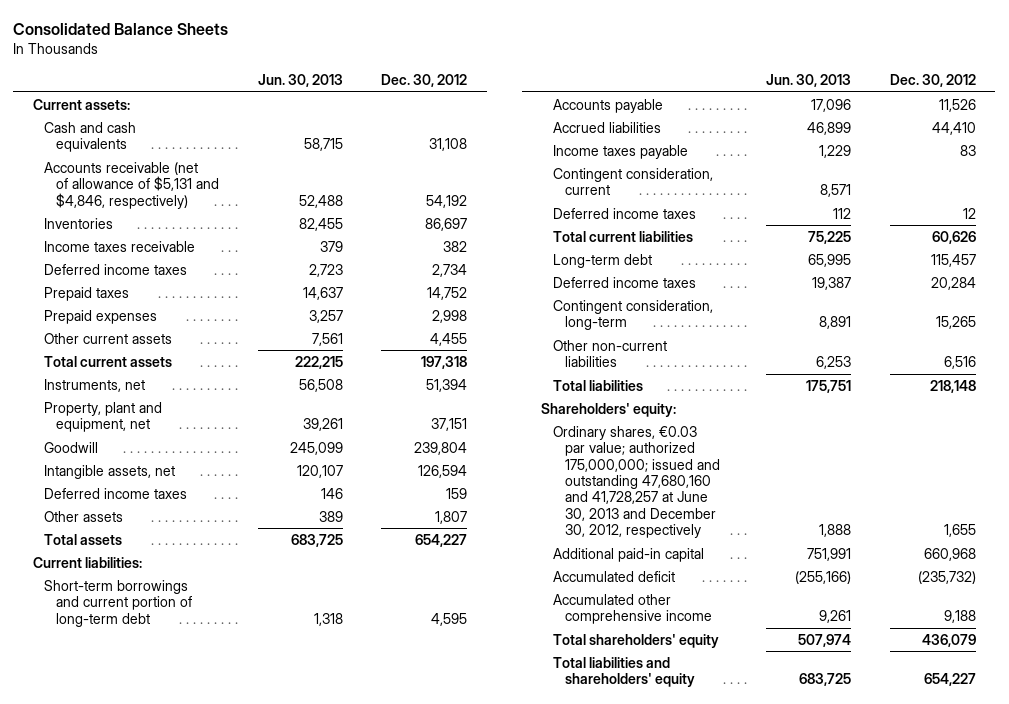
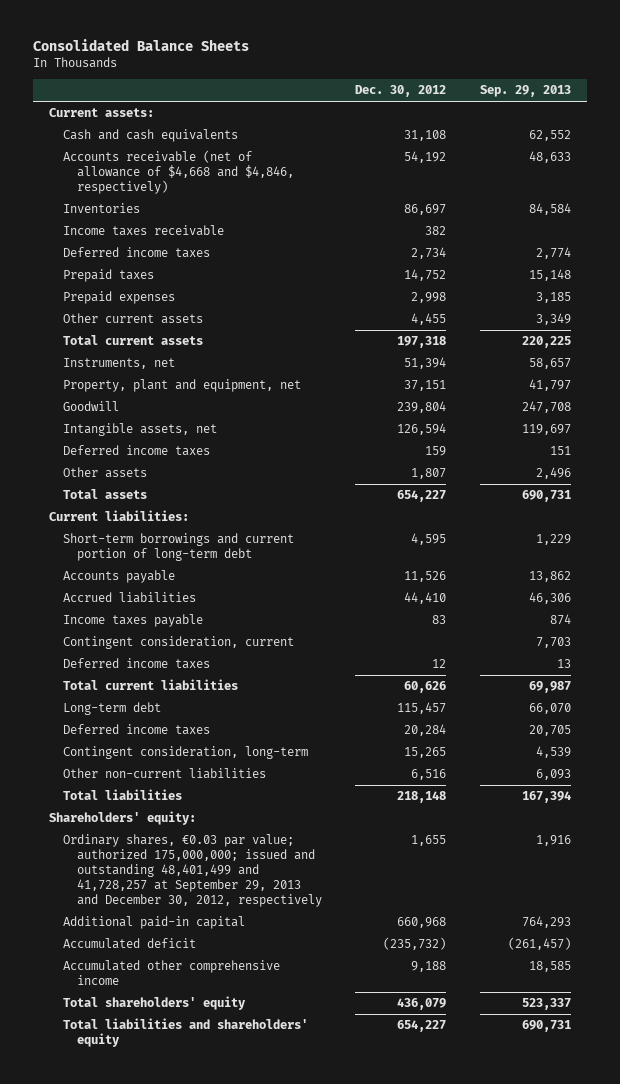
[257,74,343,88] Jun. 30, 2013 -> none
none -> [479,85,571,98] Sep. 29, 2013
[44,161,220,209] Accounts receivable (net of allowance of $5,131 and $4,846, respectively) -> [63,150,295,195] Accounts receivable (net of allowance of $4,668 and $4,846, respectively)
[553,425,720,538] Ordinary shares, €0.03 par value; authorized 175,000,000; issued and outstanding 47,680,160 and 41,728,257 at June 30, 2013 and December 30, 2012, respectively -> [63,834,323,908] Ordinary shares, €0.03 par value; authorized 175,000,000; issued and outstanding 48,401,499 and 41,728,257 at September 29, 2013 and December 30, 2012, respectively

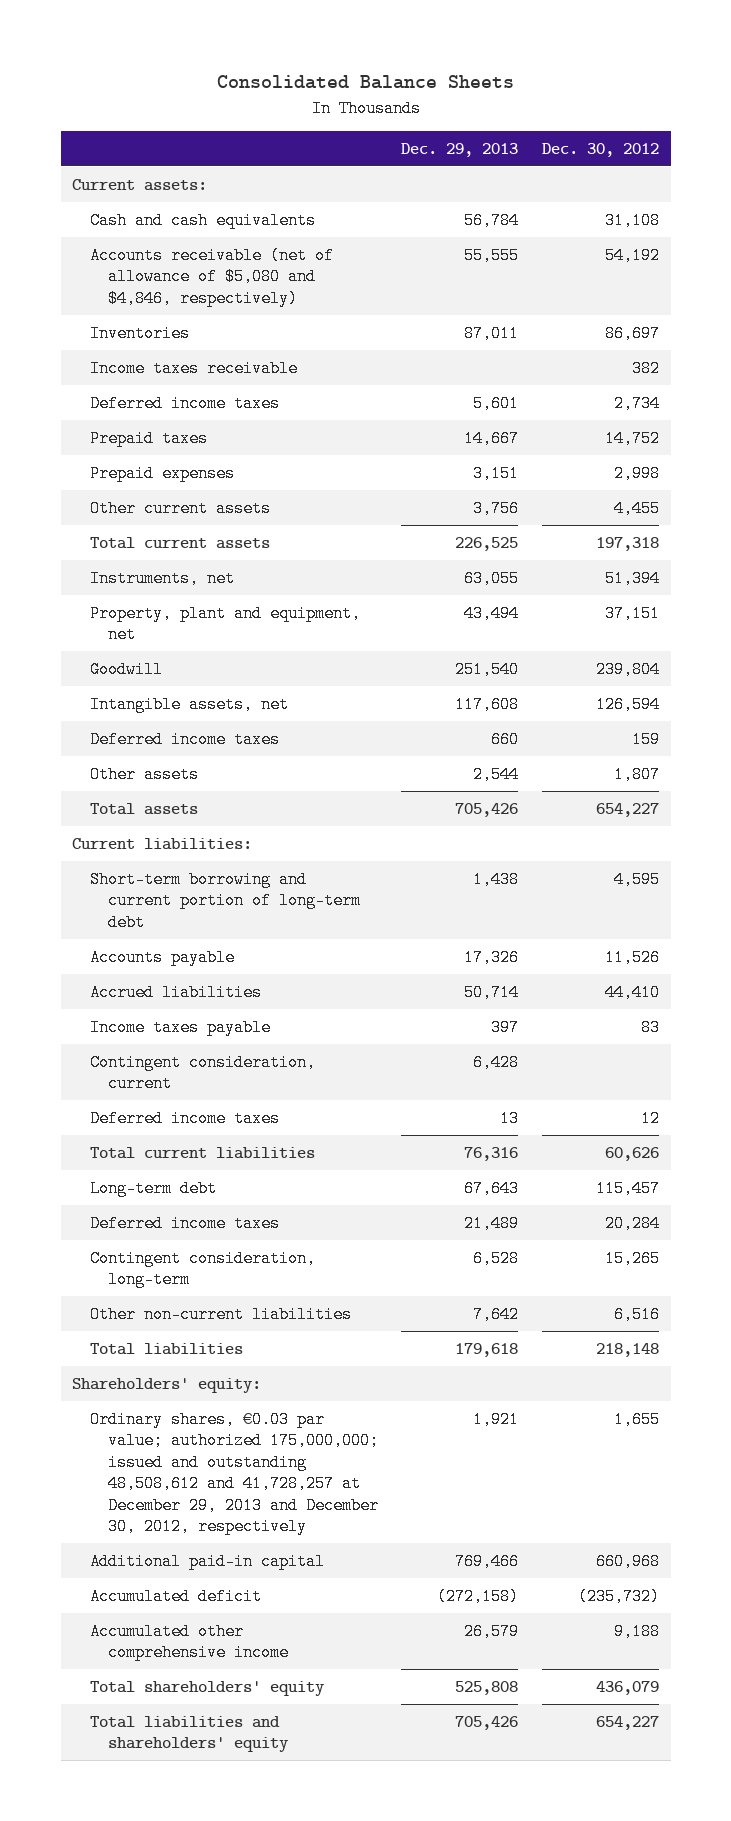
[479,85,571,98] Sep. 29, 2013 -> none
none -> [401,142,519,157] Dec. 29, 2013
[63,150,295,195] Accounts receivable (net of allowance of $4,668 and $4,846, respectively) -> [89,246,334,307] Accounts receivable (net of allowance of $5,080 and $4,846, respectively)
[63,533,295,562] Short-term borrowings and current portion of long-term debt -> [89,870,361,931] Short-term borrowing and current portion of long-term debt
[63,834,323,908] Ordinary shares, €0.03 par value; authorized 175,000,000; issued and outstanding 48,401,499 and 41,728,257 at September 29, 2013 and December 30, 2012, respectively -> [89,1410,379,1535] Ordinary shares, €0.03 par value; authorized 175,000,000; issued and outstanding 48,508,612 and 41,728,257 at December 29, 2013 and December 30, 2012, respectively

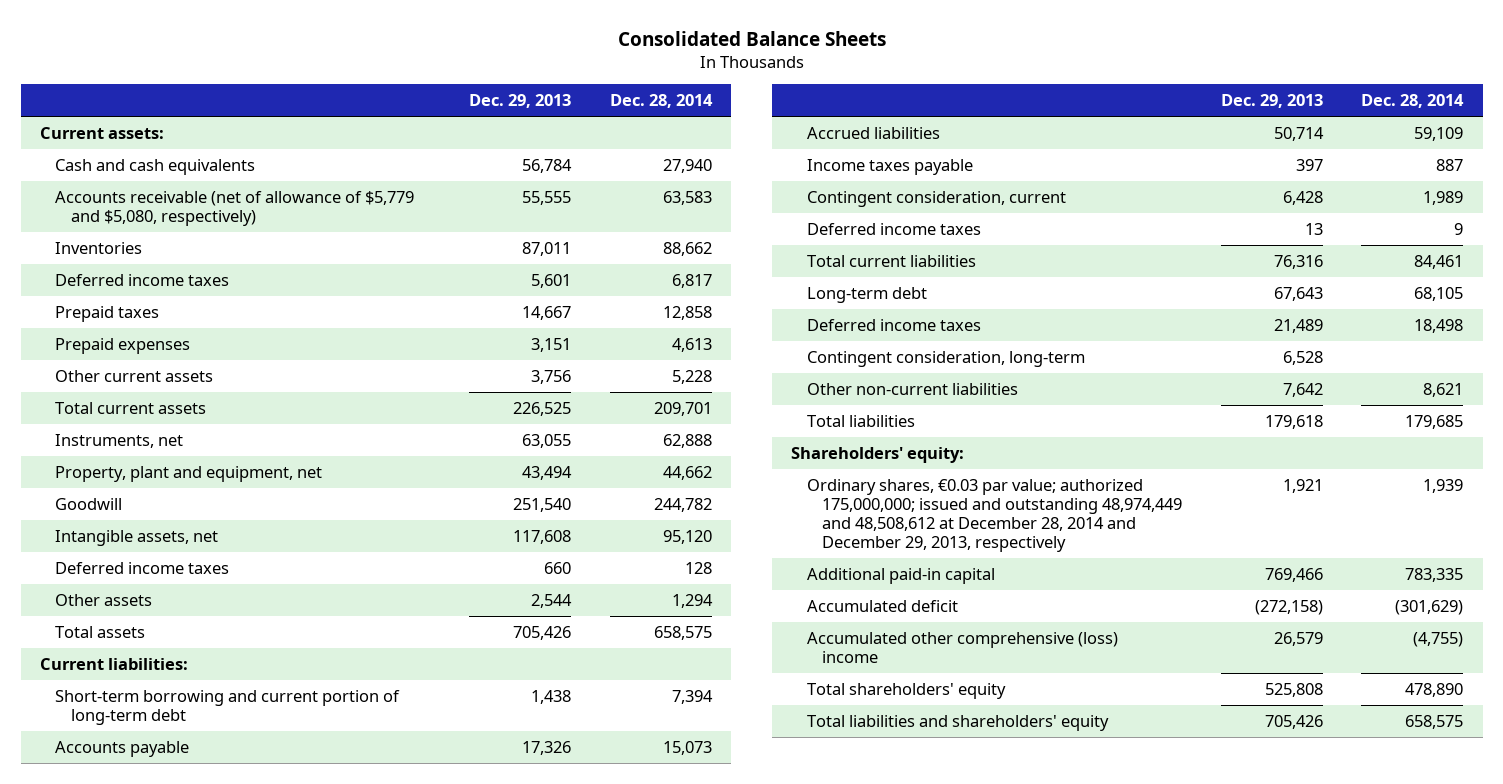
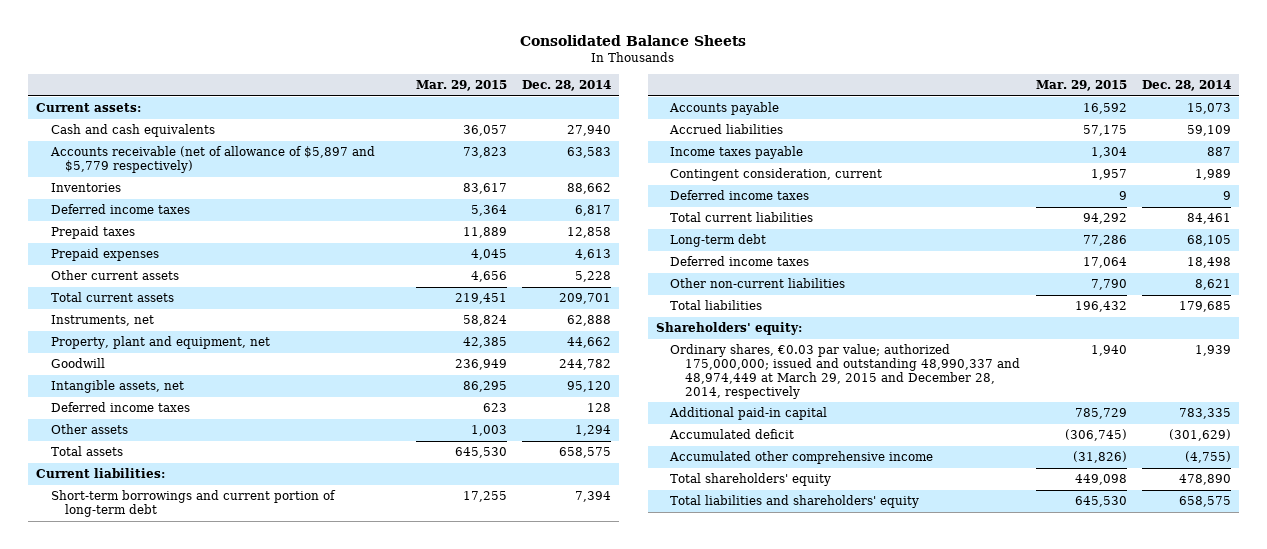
[469,94,572,109] Dec. 29, 2013 -> none
none -> [415,79,507,91] Mar. 29, 2015
[55,190,415,226] Accounts receivable (net of allowance of $5,779 and $5,080, respectively) -> [49,146,375,174] Accounts receivable (net of allowance of $5,897 and $5,779 respectively)
[55,689,401,725] Short-term borrowing and current portion of long-term debt -> [50,490,336,518] Short-term borrowings and current portion of long-term debt
[806,350,1085,367] Contingent consideration, long-term -> none
[806,478,1183,552] Ordinary shares, €0.03 par value; authorized 175,000,000; issued and outstanding 48,974,449 and 48,508,612 at December 28, 2014 and December 29, 2013, respectively -> [670,344,1021,399] Ordinary shares, €0.03 par value; authorized 175,000,000; issued and outstanding 48,990,337 and 48,974,449 at March 29, 2015 and December 28, 2014, respectively
[806,631,1118,663] Accumulated other comprehensive (loss) income -> [669,451,934,465] Accumulated other comprehensive income

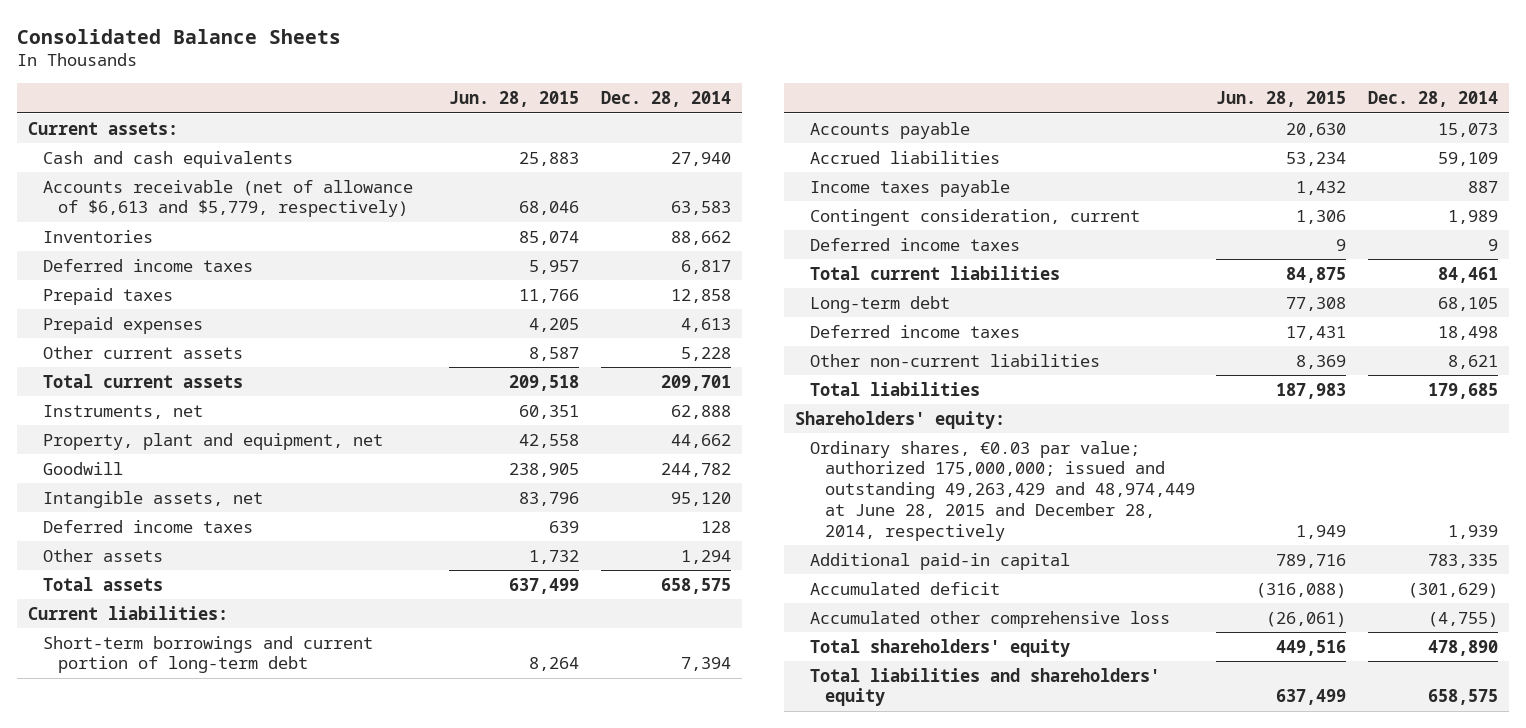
[415,79,507,91] Mar. 29, 2015 -> none
none -> [449,91,580,108] Jun. 28, 2015
[49,146,375,174] Accounts receivable (net of allowance of $5,897 and $5,779 respectively) -> [43,179,414,218] Accounts receivable (net of allowance of $6,613 and $5,779, respectively)
[670,344,1021,399] Ordinary shares, €0.03 par value; authorized 175,000,000; issued and outstanding 48,990,337 and 48,974,449 at March 29, 2015 and December 28, 2014, respectively -> [809,440,1195,541] Ordinary shares, €0.03 par value; authorized 175,000,000; issued and outstanding 49,263,429 and 48,974,449 at June 28, 2015 and December 28, 2014, respectively
[669,451,934,465] Accumulated other comprehensive income -> [809,610,1170,628] Accumulated other comprehensive loss

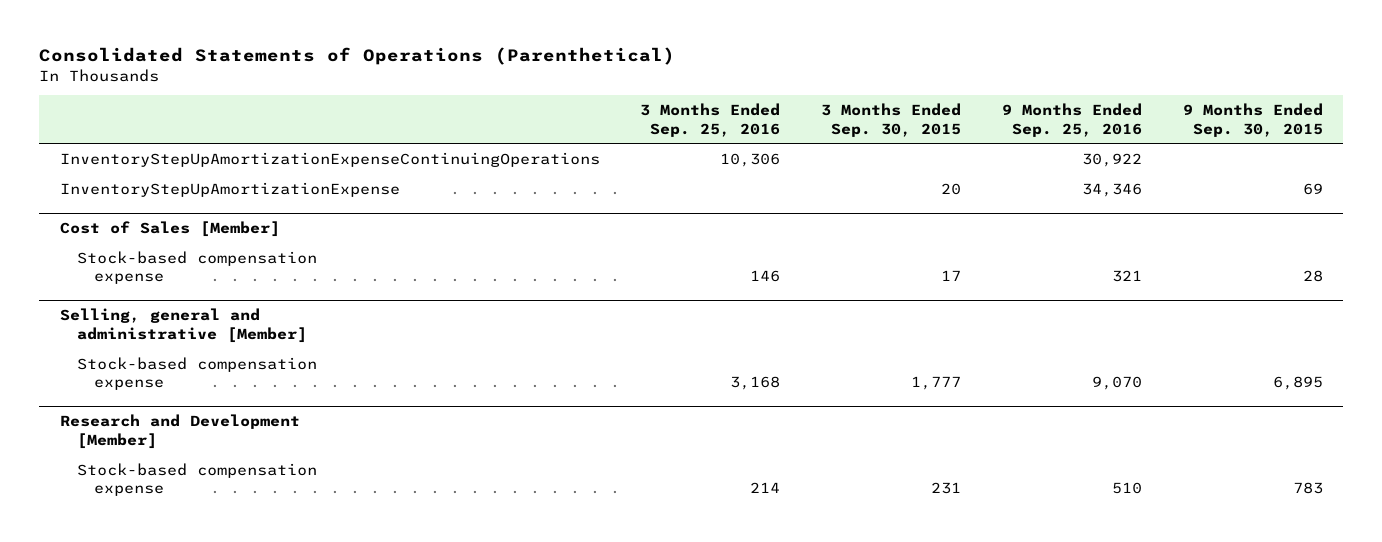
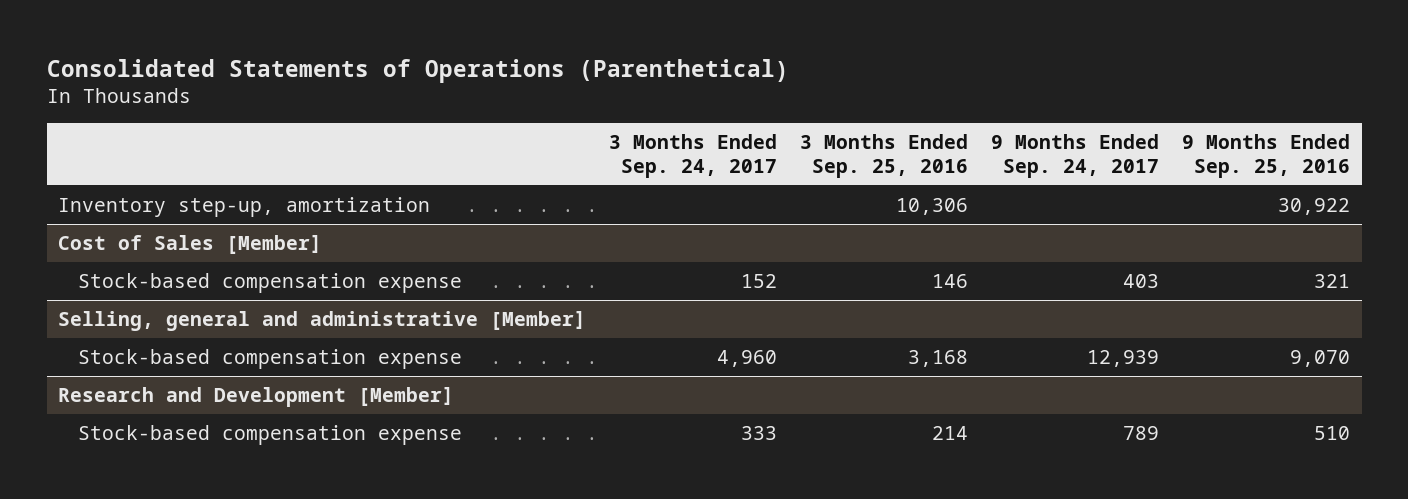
[821,103,962,137] 3 Months Ended Sep. 30, 2015 -> none
[1182,103,1323,137] 9 Months Ended Sep. 30, 2015 -> none
none -> [609,133,778,178] 3 Months Ended Sep. 24, 2017
none -> [991,133,1160,178] 9 Months Ended Sep. 24, 2017
[59,181,400,197] InventoryStepUpAmortizationExpense -> none
[59,151,600,167] InventoryStepUpAmortizationExpenseContinuingOperations -> [58,197,431,218] Inventory step-up, amortization

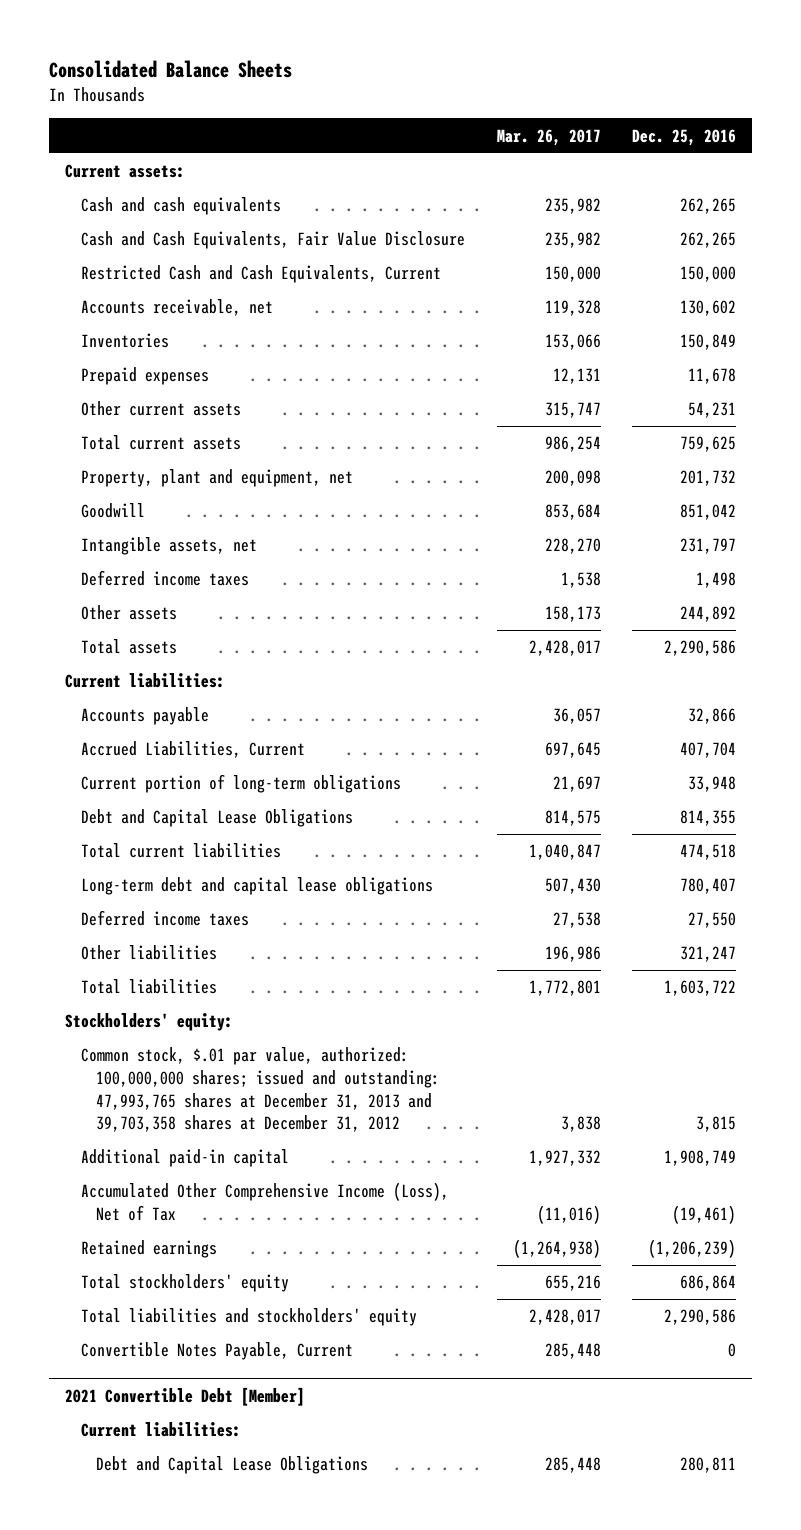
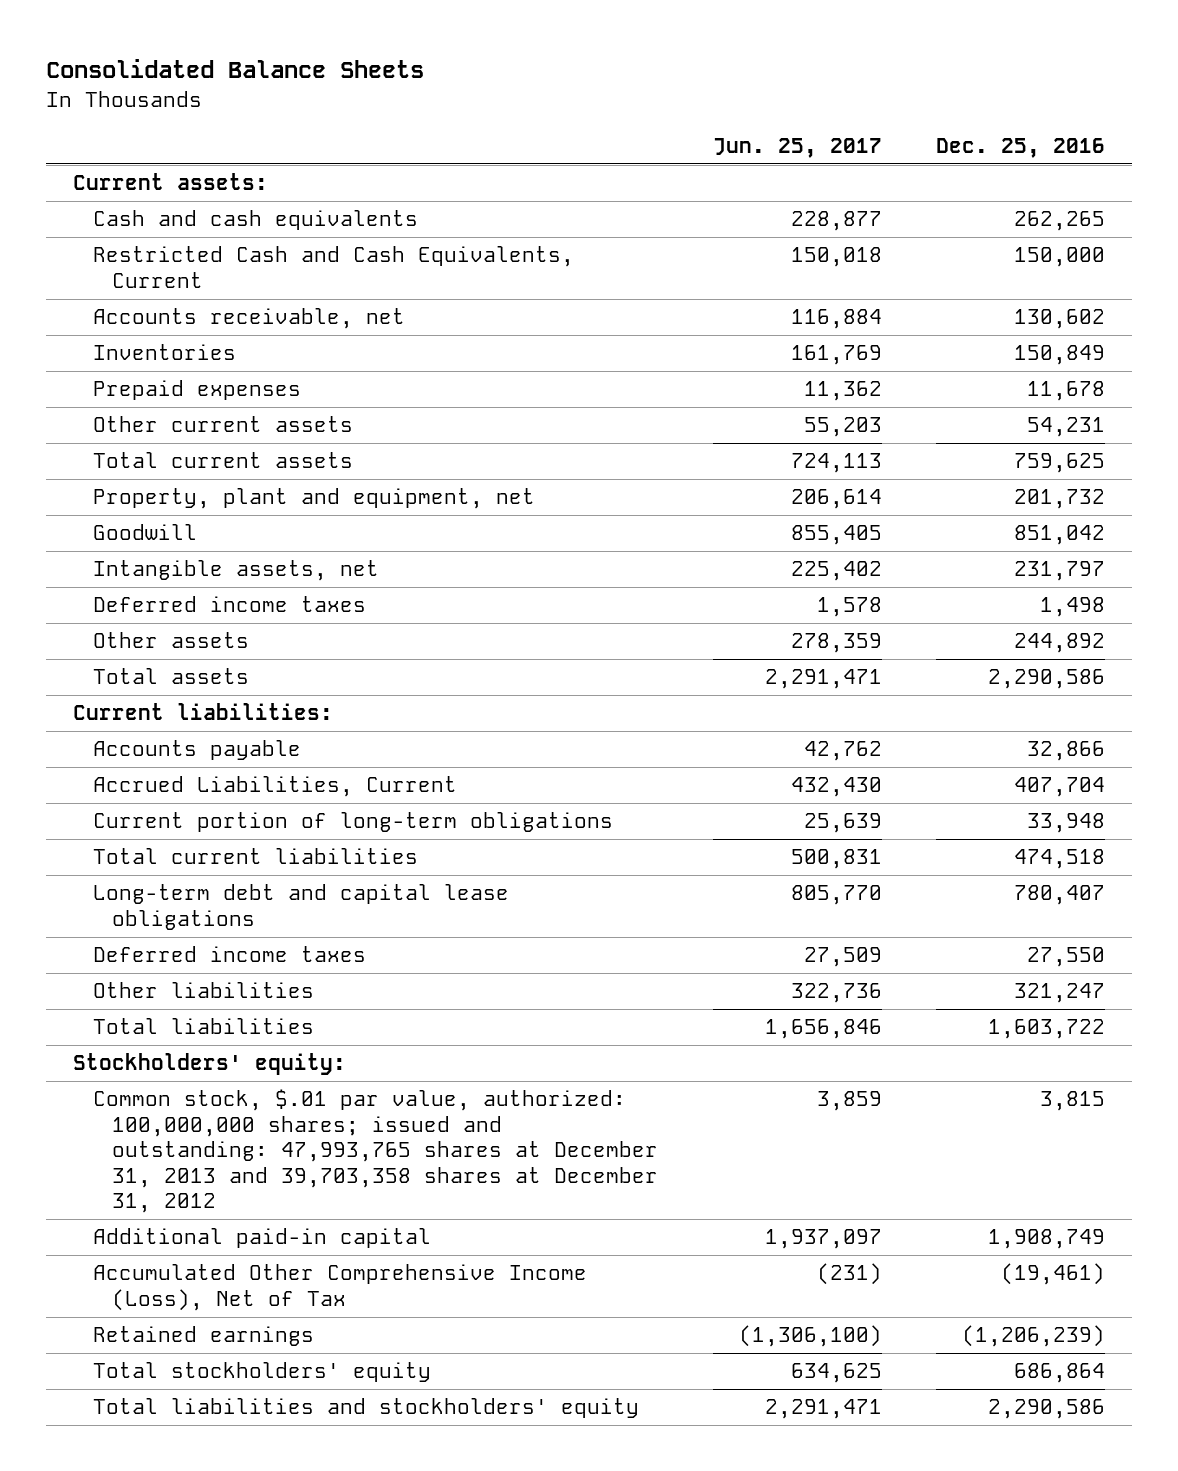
[496,128,601,146] Mar. 26, 2017 -> none
none -> [712,137,882,158] Jun. 25, 2017
[80,231,465,250] Cash and Cash Equivalents, Fair Value Disclosure -> none
[80,809,353,828] Debt and Capital Lease Obligations -> none
[80,1342,353,1361] Convertible Notes Payable, Current -> none
[65,1386,306,1406] 2021 Convertible Debt [Member] -> none
[80,1422,241,1438] Current liabilities: -> none
[96,1456,369,1475] Debt and Capital Lease Obligations -> none

